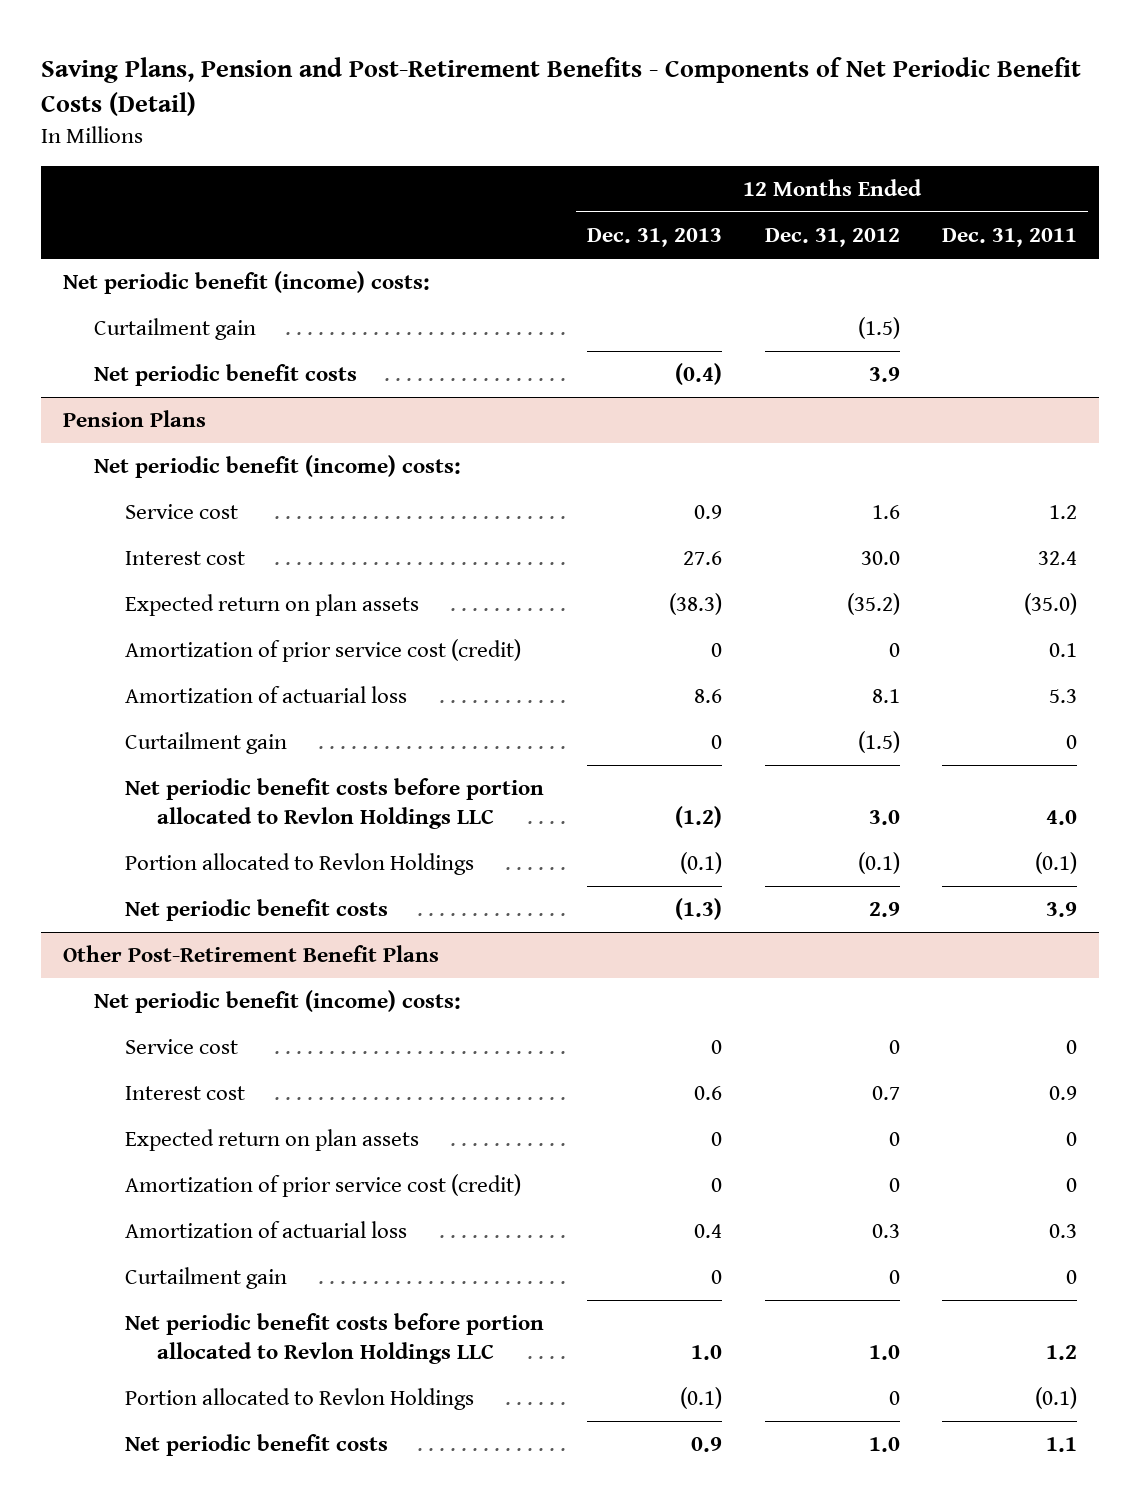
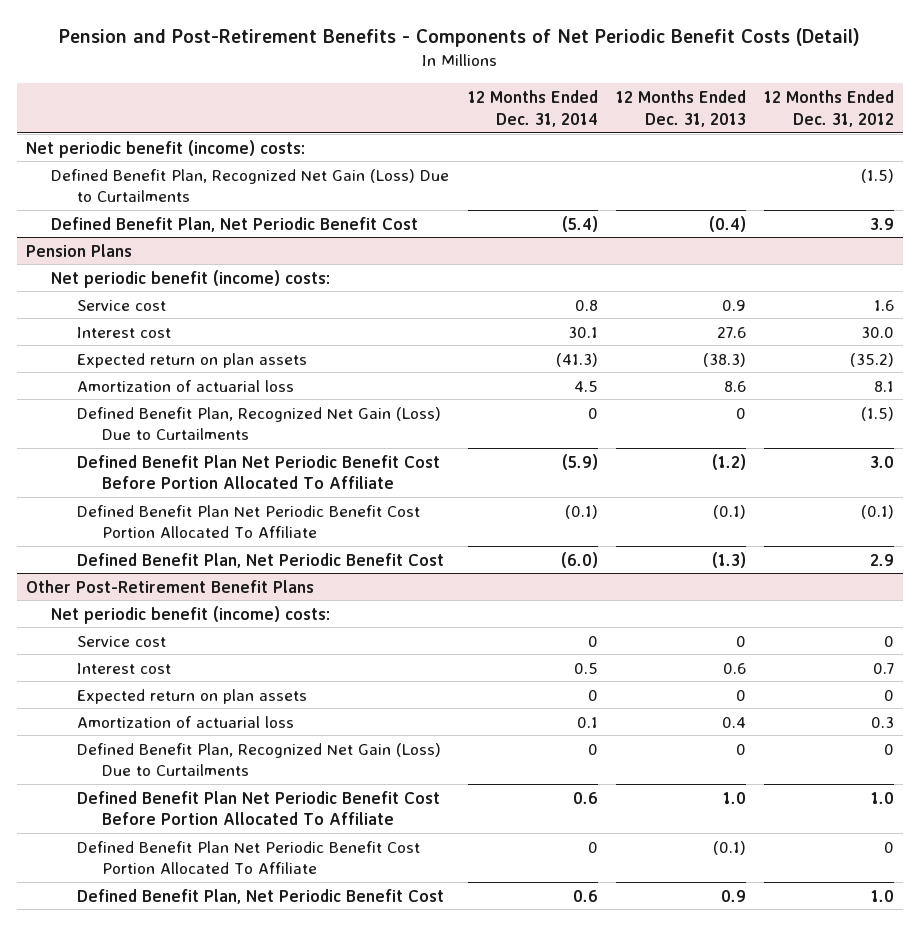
[41,56,1082,117] Saving Plans, Pension and Post-Retirement Benefits - Components of Net Periodic Benefit Costs (Detail) -> [59,28,861,48] Pension and Post-Retirement Benefits - Components of Net Periodic Benefit Costs (Detail)
[942,228,1078,248] Dec. 31, 2011 -> none
none -> [467,89,598,127] 12 Months Ended Dec. 31, 2014
[94,318,257,341] Curtailment gain -> [51,168,450,203] Defined Benefit Plan, Recognized Net Gain (Loss) Due to Curtailments
[94,364,358,387] Net periodic benefit costs -> [51,216,419,232] Defined Benefit Plan, Net Periodic Benefit Cost
[125,639,522,663] Amortization of prior service cost (credit) -> none
[125,732,288,755] Curtailment gain -> [76,406,441,441] Defined Benefit Plan, Recognized Net Gain (Loss) Due to Curtailments
[125,778,545,829] Net periodic benefit costs before portion allocated to Revlon Holdings LLC -> [76,454,440,490] Defined Benefit Plan Net Periodic Benefit Cost Before Portion Allocated To Affiliate
[125,853,475,876] Portion allocated to Revlon Holdings -> [76,504,420,539] Defined Benefit Plan Net Periodic Benefit Cost Portion Allocated To Affiliate
[125,899,389,922] Net periodic benefit costs -> [76,552,444,568] Defined Benefit Plan, Net Periodic Benefit Cost
[125,1174,522,1198] Amortization of prior service cost (credit) -> none
[125,1267,288,1290] Curtailment gain -> [76,742,441,777] Defined Benefit Plan, Recognized Net Gain (Loss) Due to Curtailments
[125,1313,545,1364] Net periodic benefit costs before portion allocated to Revlon Holdings LLC -> [76,790,440,826] Defined Benefit Plan Net Periodic Benefit Cost Before Portion Allocated To Affiliate
[125,1388,475,1411] Portion allocated to Revlon Holdings -> [76,840,420,875] Defined Benefit Plan Net Periodic Benefit Cost Portion Allocated To Affiliate
[125,1434,389,1457] Net periodic benefit costs -> [76,888,444,904] Defined Benefit Plan, Net Periodic Benefit Cost

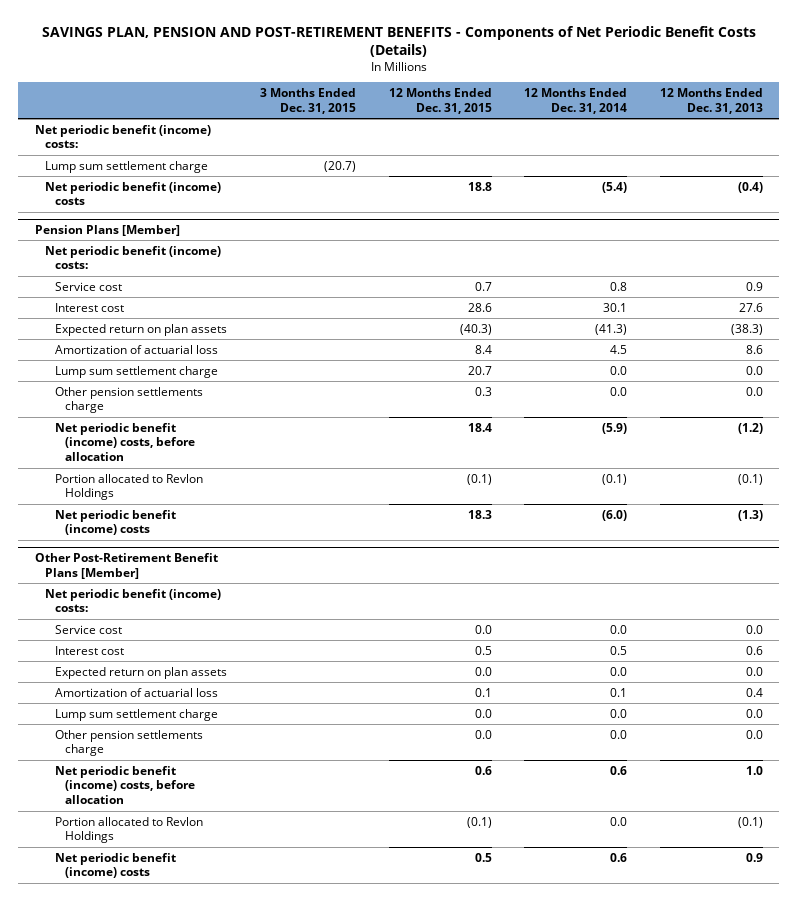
[59,28,861,48] Pension and Post-Retirement Benefits - Components of Net Periodic Benefit Costs (Detail) -> [41,25,756,57] SAVINGS PLAN, PENSION AND POST-RETIREMENT BENEFITS - Components of Net Periodic Benefit Costs (Details)
[764,89,895,127] 12 Months Ended Dec. 31, 2012 -> none
none -> [259,88,356,114] 3 Months Ended Dec. 31, 2015
none -> [388,88,492,114] 12 Months Ended Dec. 31, 2015
[51,168,450,203] Defined Benefit Plan, Recognized Net Gain (Loss) Due to Curtailments -> [44,160,208,173] Lump sum settlement charge
[51,216,419,232] Defined Benefit Plan, Net Periodic Benefit Cost -> [44,181,221,206] Net periodic benefit (income) costs
[26,243,133,257] Pension Plans -> [34,225,180,237] Pension Plans [Member]
[76,406,441,441] Defined Benefit Plan, Recognized Net Gain (Loss) Due to Curtailments -> none
none -> [55,365,219,378] Lump sum settlement charge
none -> [55,386,204,414] Other pension settlements charge
[76,454,440,490] Defined Benefit Plan Net Periodic Benefit Cost Before Portion Allocated To Affiliate -> [55,422,196,462] Net periodic benefit (income) costs, before allocation
[76,504,420,539] Defined Benefit Plan Net Periodic Benefit Cost Portion Allocated To Affiliate -> [55,473,204,501] Portion allocated to Revlon Holdings
[76,552,444,568] Defined Benefit Plan, Net Periodic Benefit Cost -> [55,509,177,536] Net periodic benefit (income) costs
[26,579,315,593] Other Post-Retirement Benefit Plans -> [34,553,218,579] Other Post-Retirement Benefit Plans [Member]
[587,635,598,647] 0 -> [610,624,628,634] 0.0
[735,635,746,647] 0 -> [745,624,763,634] 0.0
[587,689,598,701] 0 -> [610,666,628,676] 0.0
[735,689,746,701] 0 -> [745,666,763,676] 0.0
[76,742,441,777] Defined Benefit Plan, Recognized Net Gain (Loss) Due to Curtailments -> none
none -> [55,708,219,721] Lump sum settlement charge
none -> [55,729,204,757] Other pension settlements charge
[76,790,440,826] Defined Benefit Plan Net Periodic Benefit Cost Before Portion Allocated To Affiliate -> [55,765,196,805] Net periodic benefit (income) costs, before allocation
[76,840,420,875] Defined Benefit Plan Net Periodic Benefit Cost Portion Allocated To Affiliate -> [55,816,204,844] Portion allocated to Revlon Holdings
[587,841,598,853] 0 -> [610,816,628,826] 0.0
[76,888,444,904] Defined Benefit Plan, Net Periodic Benefit Cost -> [55,852,177,879] Net periodic benefit (income) costs

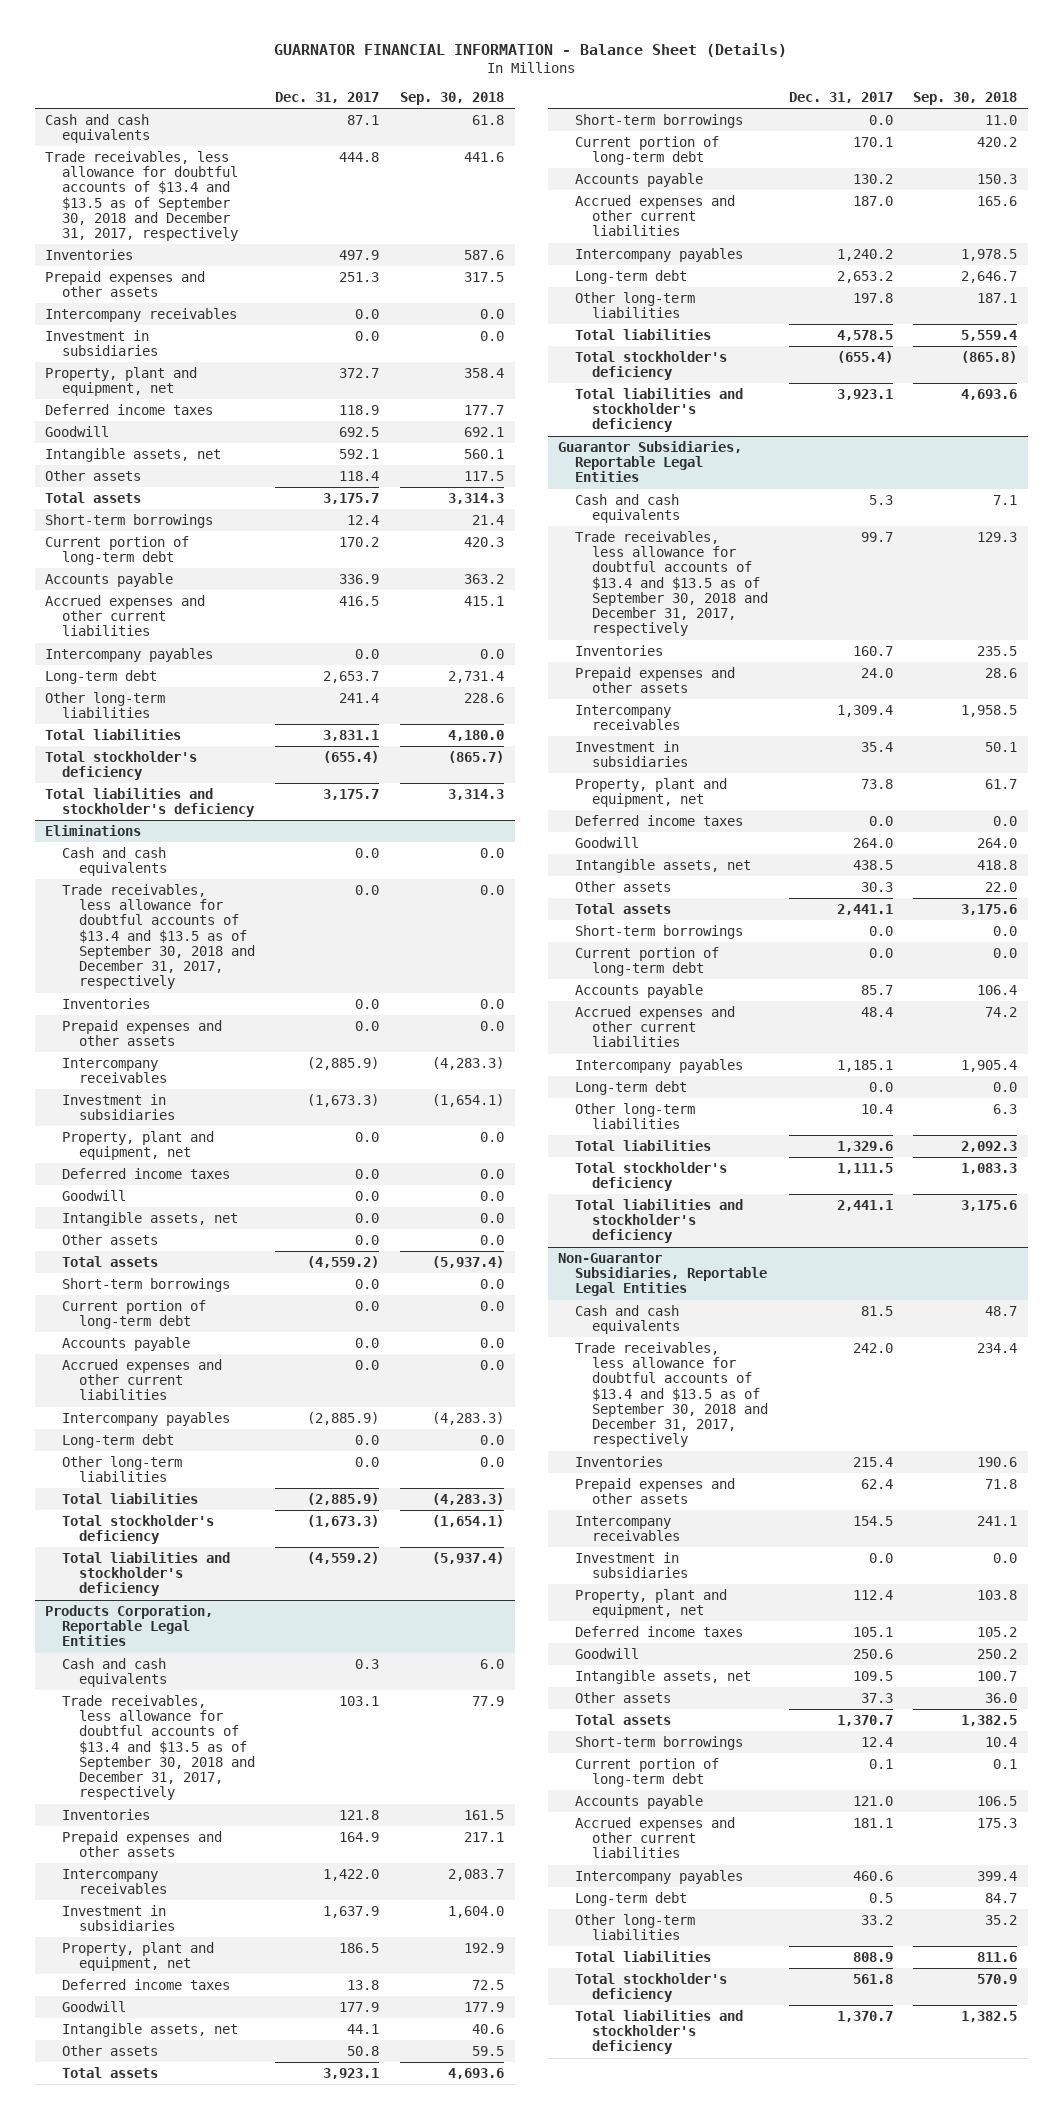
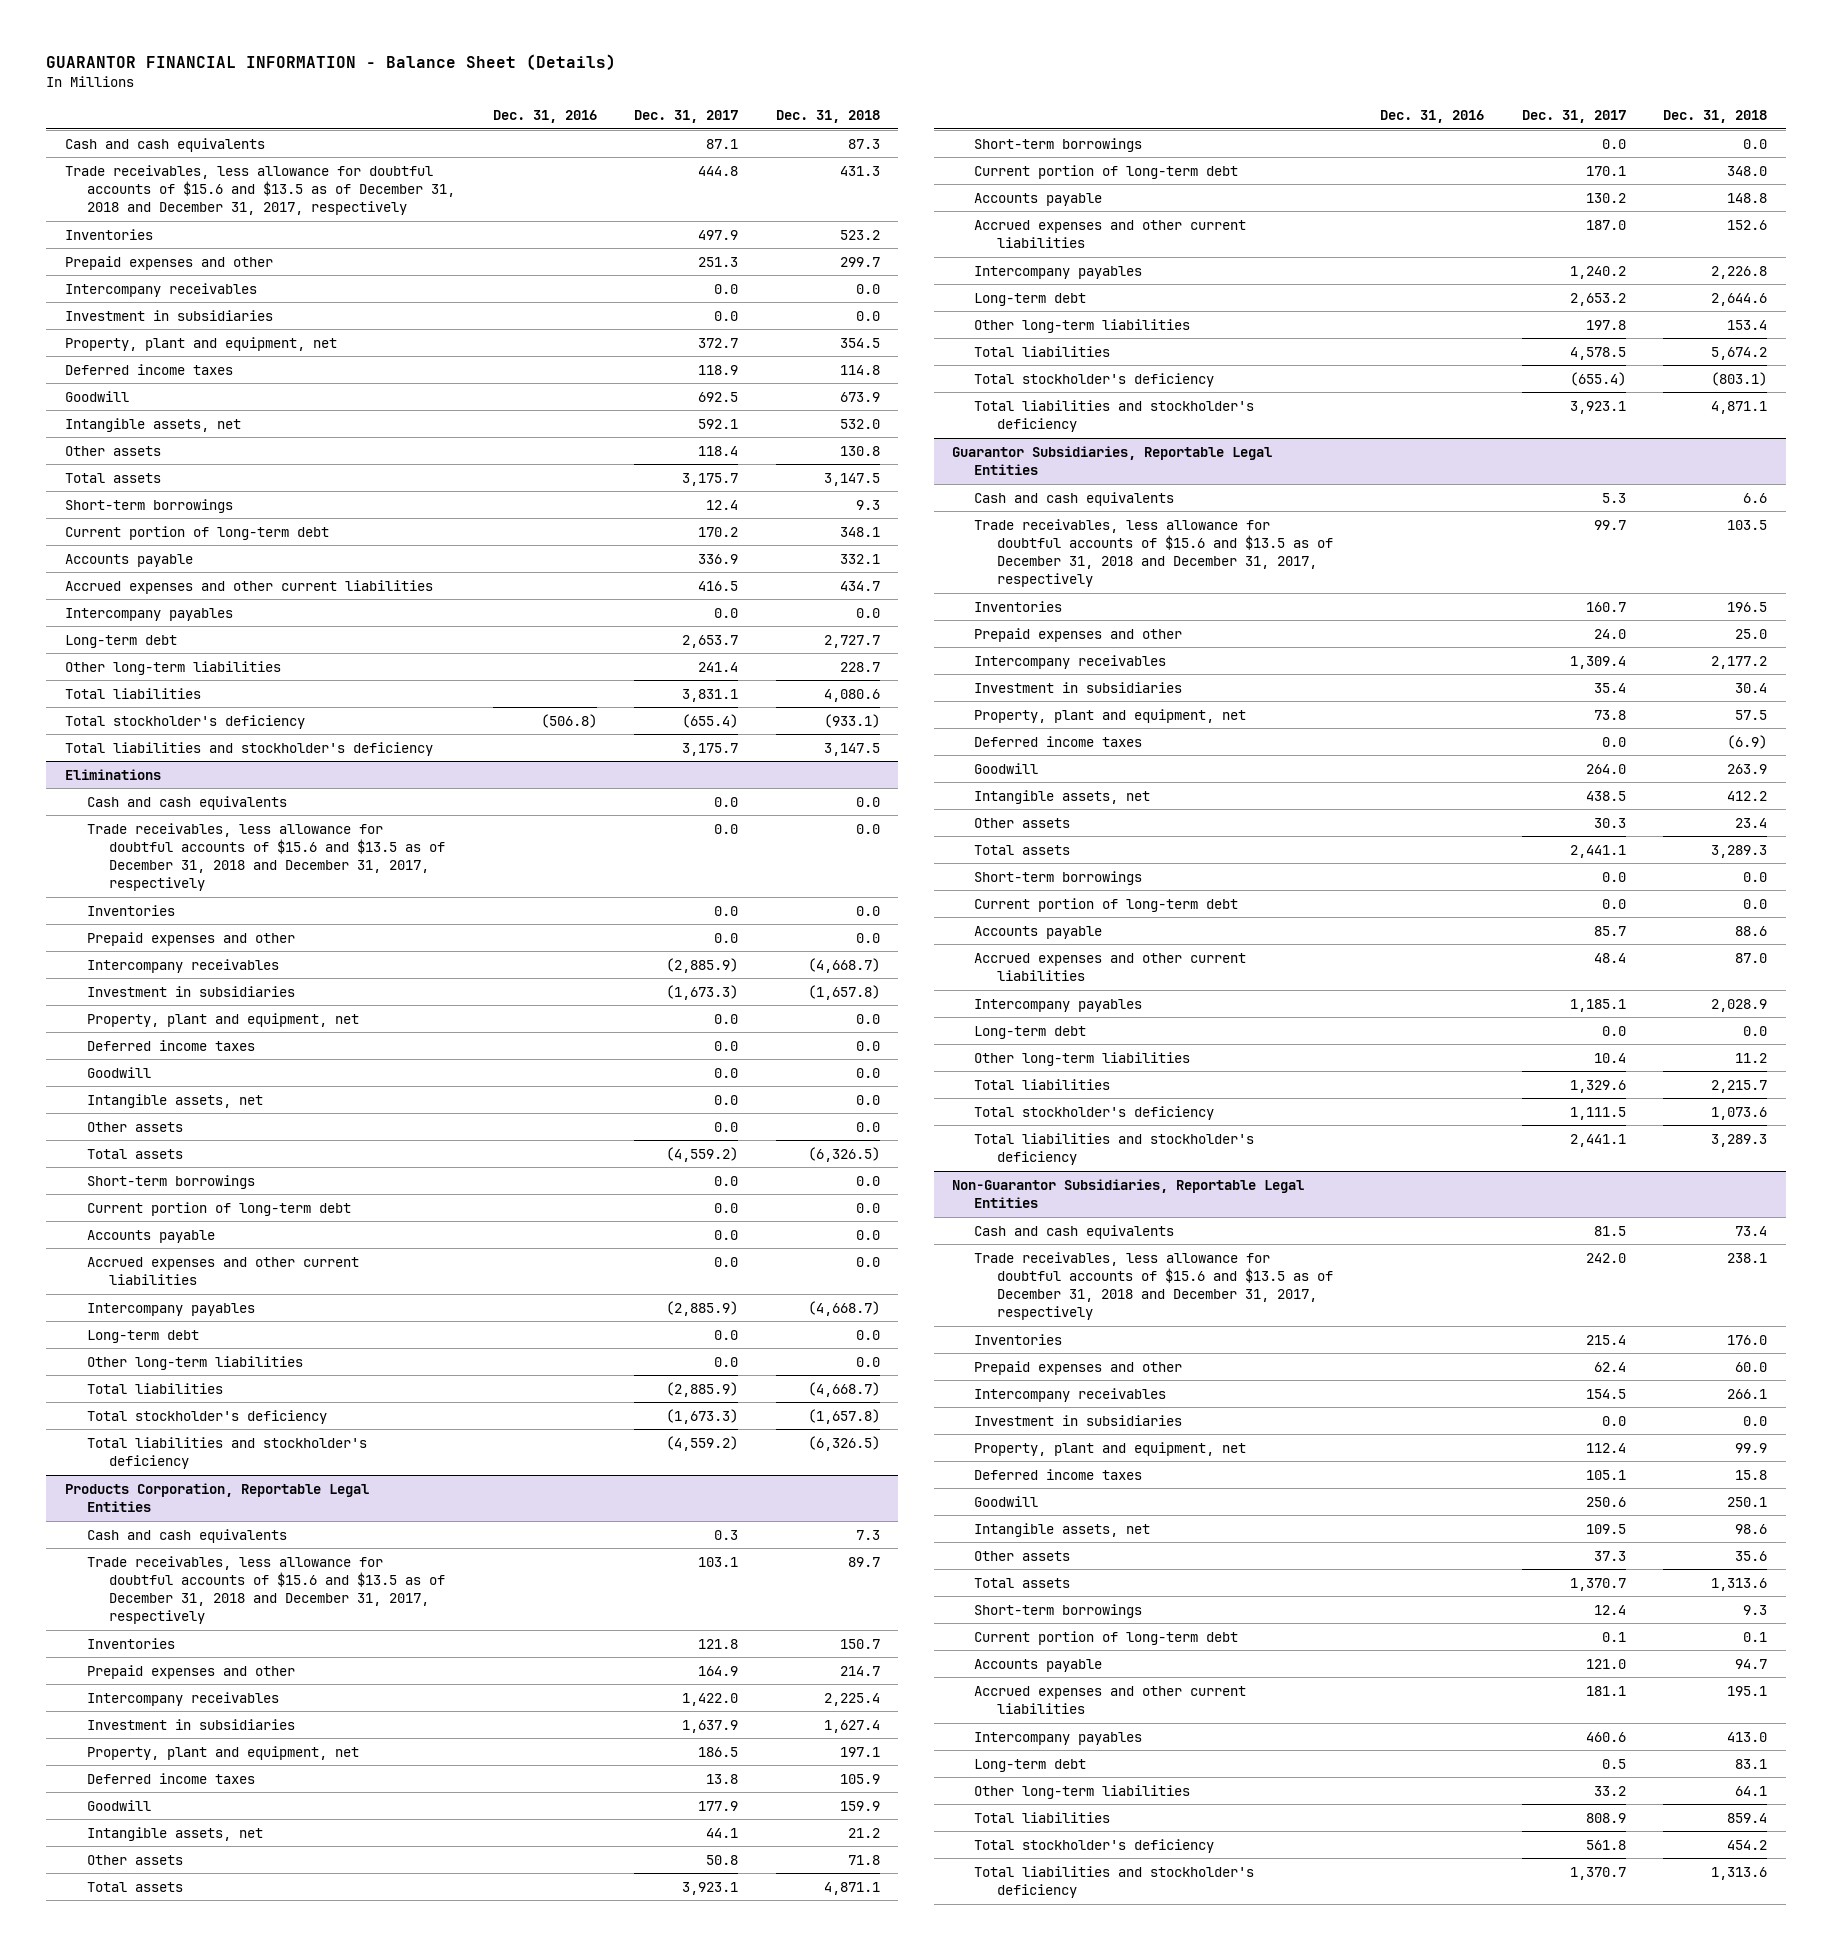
[274,43,788,58] GUARNATOR FINANCIAL INFORMATION - Balance Sheet (Details) -> [46,54,617,71] GUARANTOR FINANCIAL INFORMATION - Balance Sheet (Details)
[400,92,505,106] Sep. 30, 2018 -> none
none -> [492,110,597,124] Dec. 31, 2016
none -> [775,110,880,124] Dec. 31, 2018
[45,150,238,242] Trade receivables, less allowance for doubtful accounts of $13.4 and $13.5 as of September 30, 2018 and December 31, 2017, respectively -> [64,164,455,216] Trade receivables, less allowance for doubtful accounts of $15.6 and $13.5 as of December 31, 2018 and December 31, 2017, respectively
[45,270,206,298] Prepaid expenses and other assets -> [64,255,273,270] Prepaid expenses and other
[61,883,255,990] Trade receivables, less allowance for doubtful accounts of $13.4 and $13.5 as of September 30, 2018 and December 31, 2017, respectively -> [86,822,446,892] Trade receivables, less allowance for doubtful accounts of $15.6 and $13.5 as of December 31, 2018 and December 31, 2017, respectively
[61,1019,222,1047] Prepaid expenses and other assets -> [86,931,295,946] Prepaid expenses and other
[61,1694,255,1801] Trade receivables, less allowance for doubtful accounts of $13.4 and $13.5 as of September 30, 2018 and December 31, 2017, respectively -> [86,1555,446,1625] Trade receivables, less allowance for doubtful accounts of $15.6 and $13.5 as of December 31, 2018 and December 31, 2017, respectively
[61,1830,222,1858] Prepaid expenses and other assets -> [86,1664,295,1679] Prepaid expenses and other
[575,530,768,637] Trade receivables, less allowance for doubtful accounts of $13.4 and $13.5 as of September 30, 2018 and December 31, 2017, respectively -> [974,518,1333,588] Trade receivables, less allowance for doubtful accounts of $15.6 and $13.5 as of December 31, 2018 and December 31, 2017, respectively
[575,666,736,694] Prepaid expenses and other assets -> [974,627,1183,642] Prepaid expenses and other
[575,1341,768,1448] Trade receivables, less allowance for doubtful accounts of $13.4 and $13.5 as of September 30, 2018 and December 31, 2017, respectively -> [974,1251,1333,1321] Trade receivables, less allowance for doubtful accounts of $15.6 and $13.5 as of December 31, 2018 and December 31, 2017, respectively
[575,1477,736,1505] Prepaid expenses and other assets -> [974,1360,1183,1375] Prepaid expenses and other

